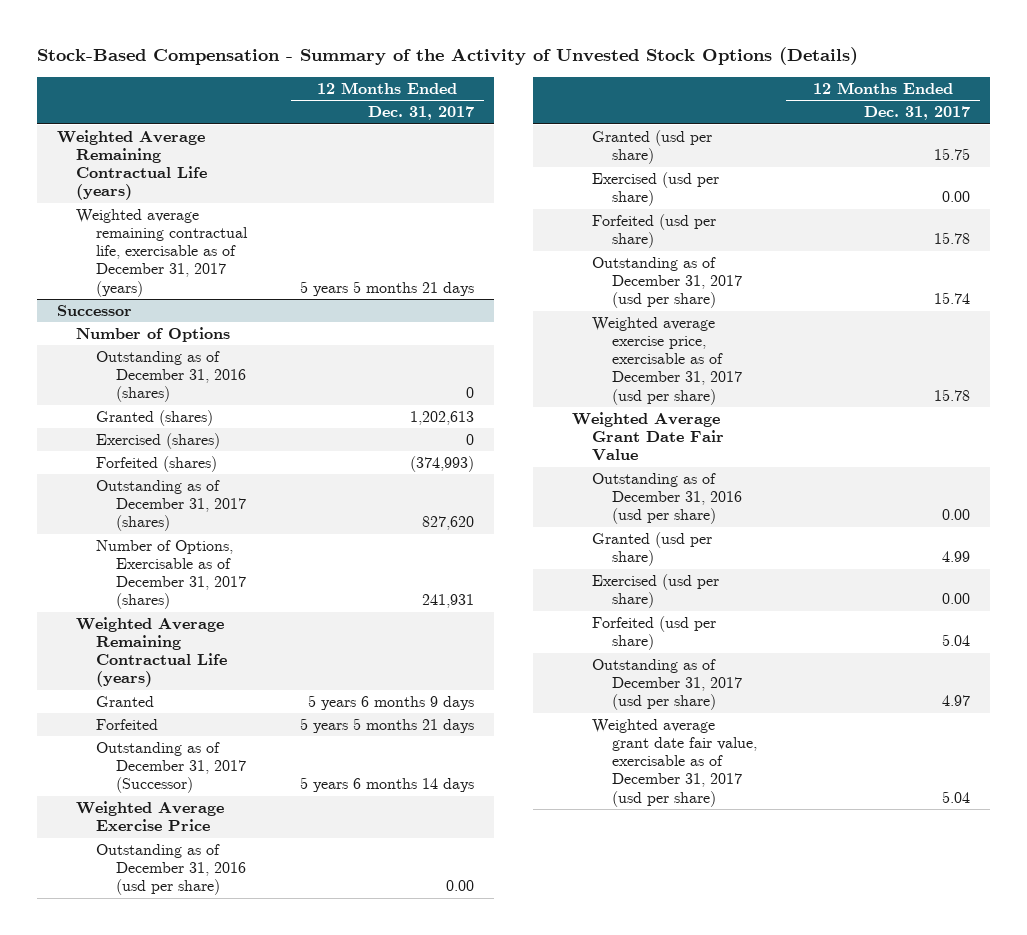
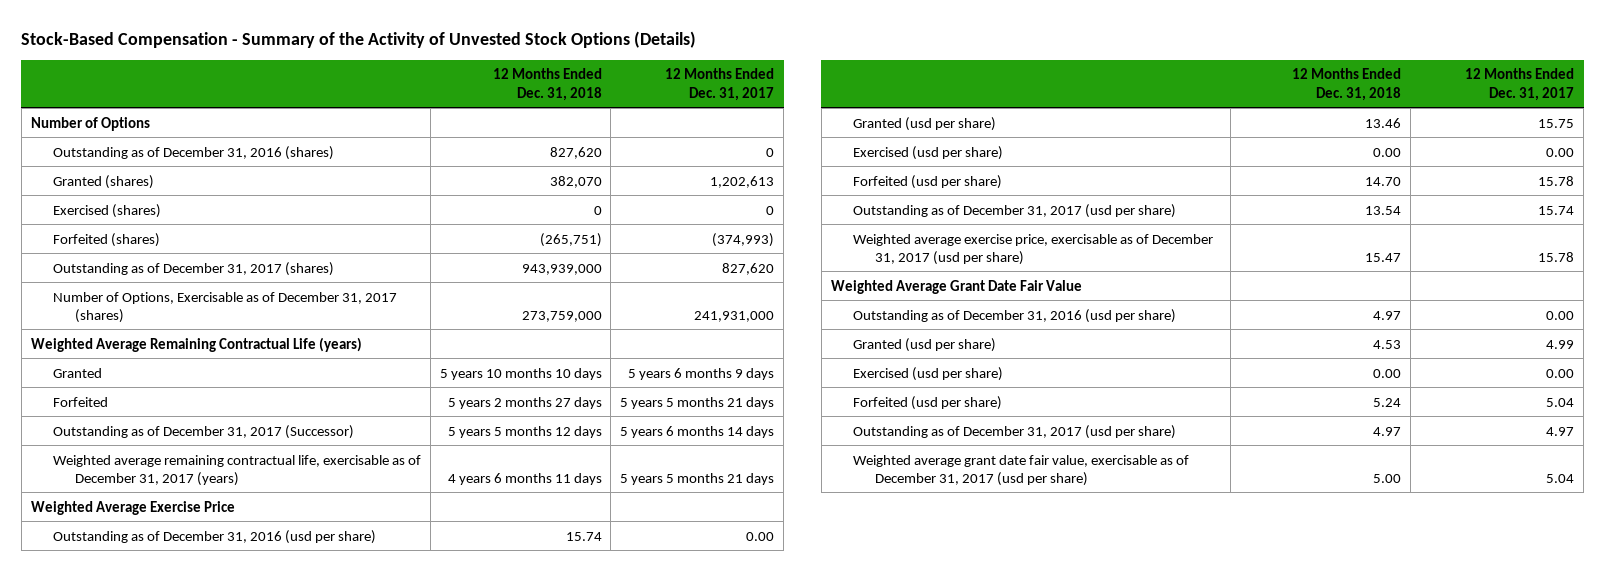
none -> [492,68,602,101] 12 Months Ended Dec. 31, 2018
[56,130,208,201] Weighted Average Remaining Contractual Life (years) -> none
[56,305,132,317] Successor -> none
[422,594,475,609] 241,931 -> [694,310,775,322] 241,931,000
[76,209,249,297] Weighted average remaining contractual life, exercisable as of December 31, 2017 (years) -> [52,454,421,486] Weighted average remaining contractual life, exercisable as of December 31, 2017 (years)

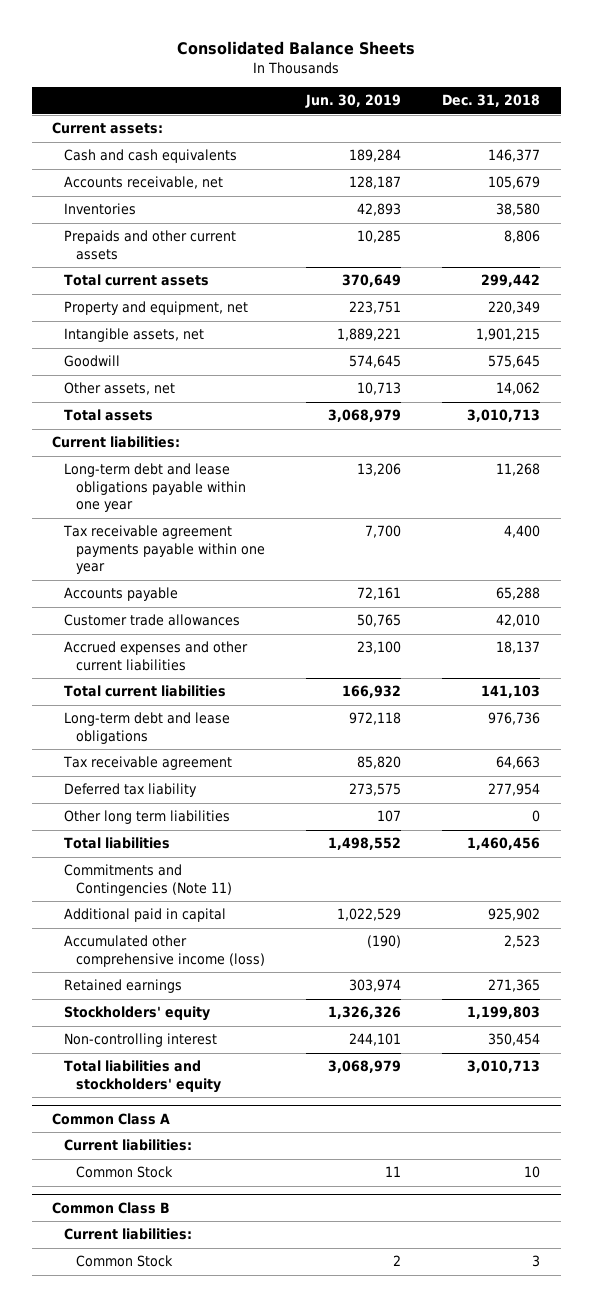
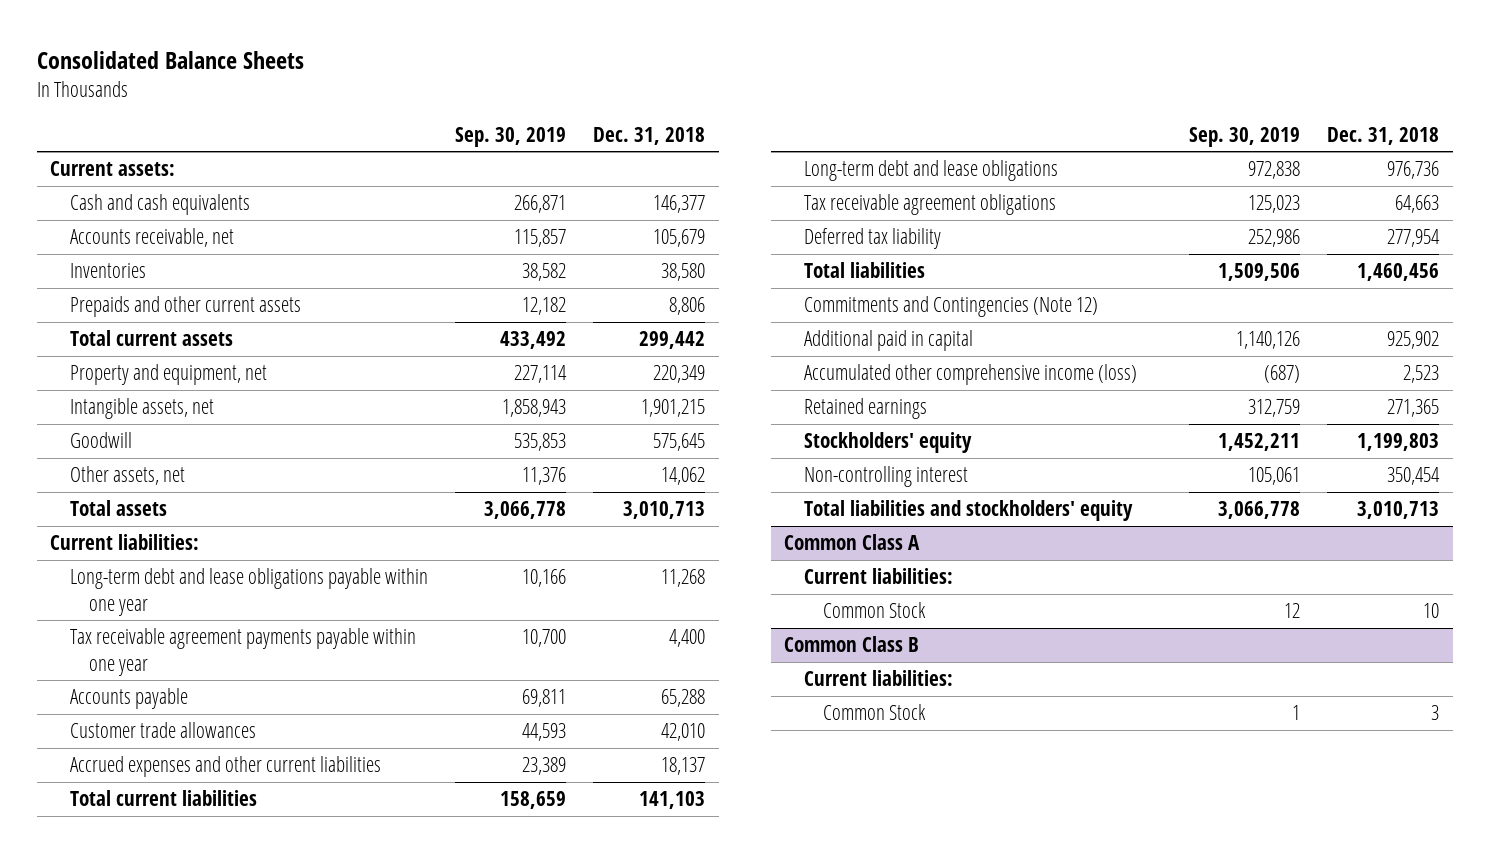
[305,94,402,109] Jun. 30, 2019 -> none
none -> [454,127,566,148] Sep. 30, 2019
[63,756,233,771] Tax receivable agreement -> [803,194,1056,216] Tax receivable agreement obligations
[64,810,231,825] Other long term liabilities -> none
[64,864,233,896] Commitments and Contingencies (Note 11) -> [803,296,1098,318] Commitments and Contingencies (Note 12)

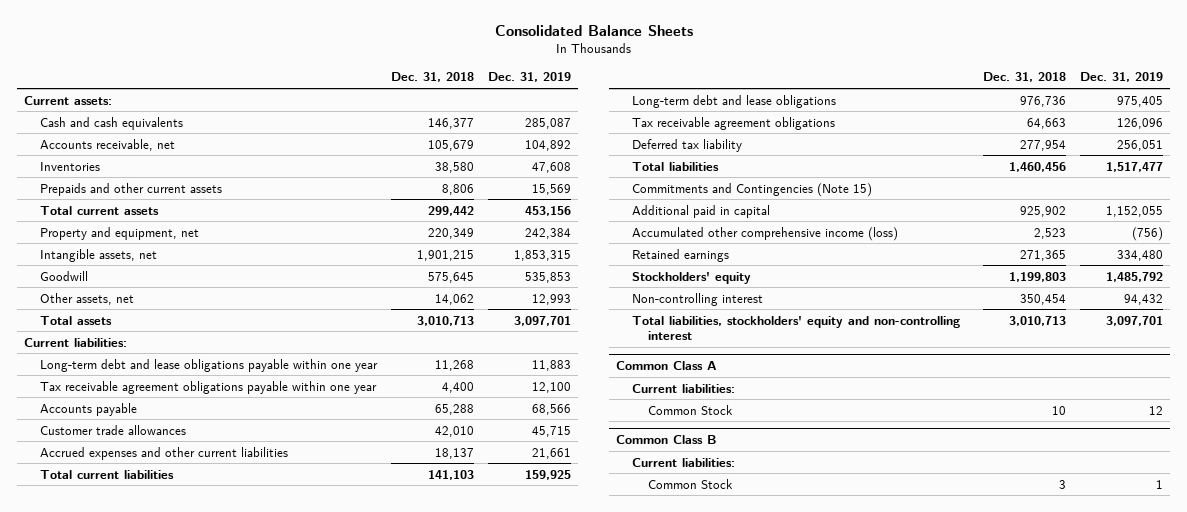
[454,127,566,148] Sep. 30, 2019 -> none
none -> [487,72,571,83] Dec. 31, 2019
[69,628,416,676] Tax receivable agreement payments payable within one year -> [39,380,377,394] Tax receivable agreement obligations payable within one year
[803,296,1098,318] Commitments and Contingencies (Note 12) -> [632,182,873,197] Commitments and Contingencies (Note 15)
[803,500,1133,522] Total liabilities and stockholders' equity -> [632,315,961,341] Total liabilities, stockholders' equity and non-controlling interest

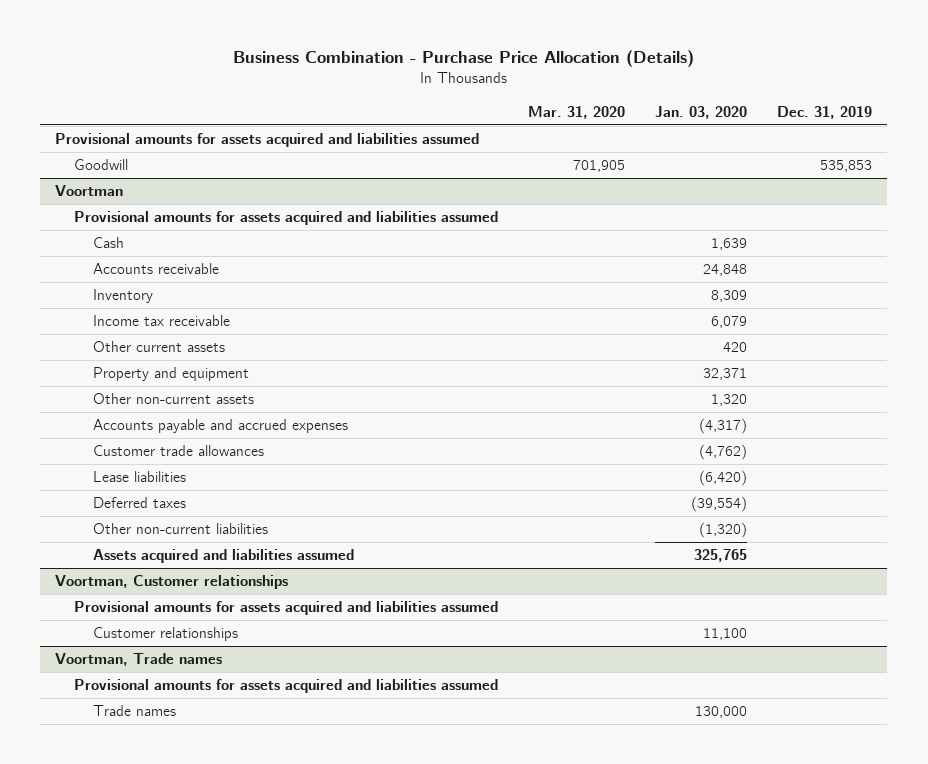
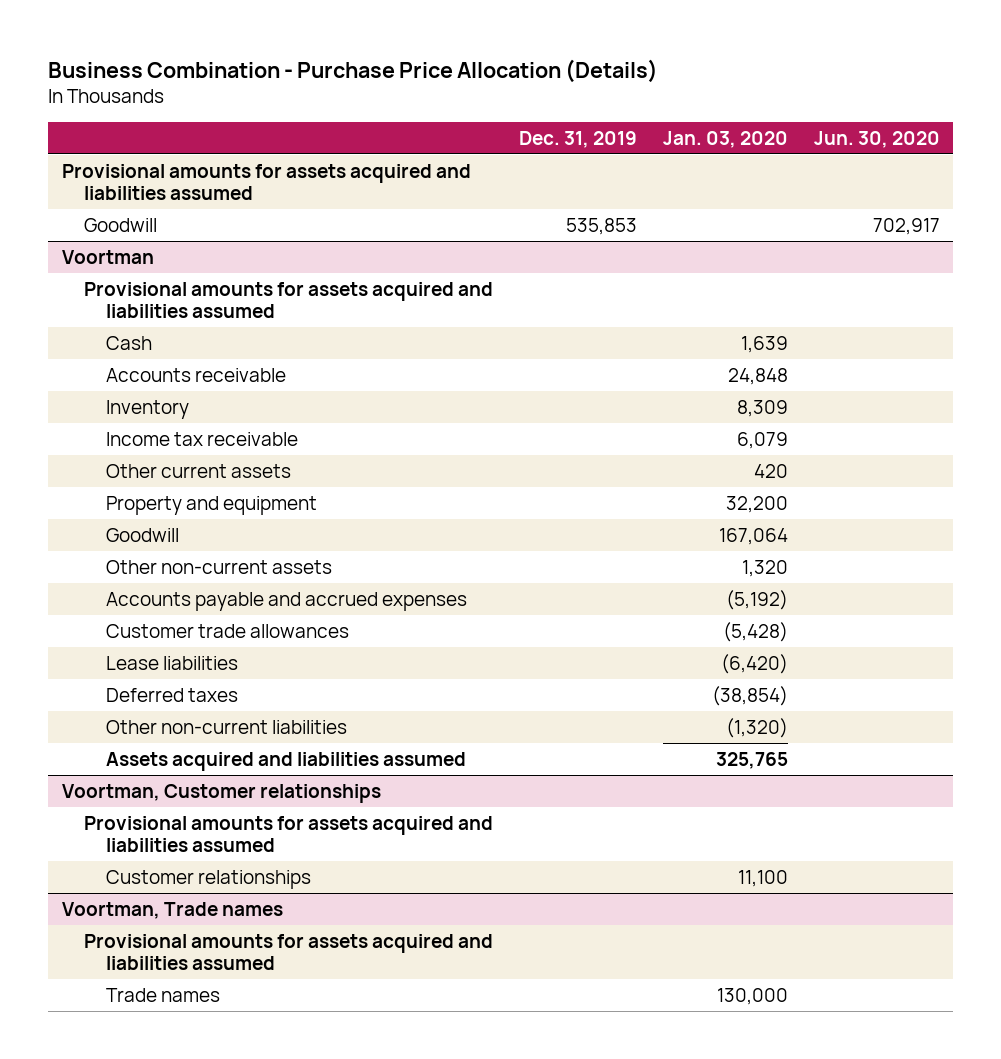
[528,105,626,119] Mar. 31, 2020 -> none
none -> [813,130,940,148] Jun. 30, 2020
[703,368,748,381] 32,371 -> [725,495,788,513] 32,200
none -> [105,527,179,542] Goodwill
[699,418,748,435] (4,317) -> [725,589,788,610] (5,192)
[699,444,748,461] (4,762) -> [722,621,788,642] (5,428)
[691,496,748,513] (39,554) -> [711,685,788,706] (38,854)

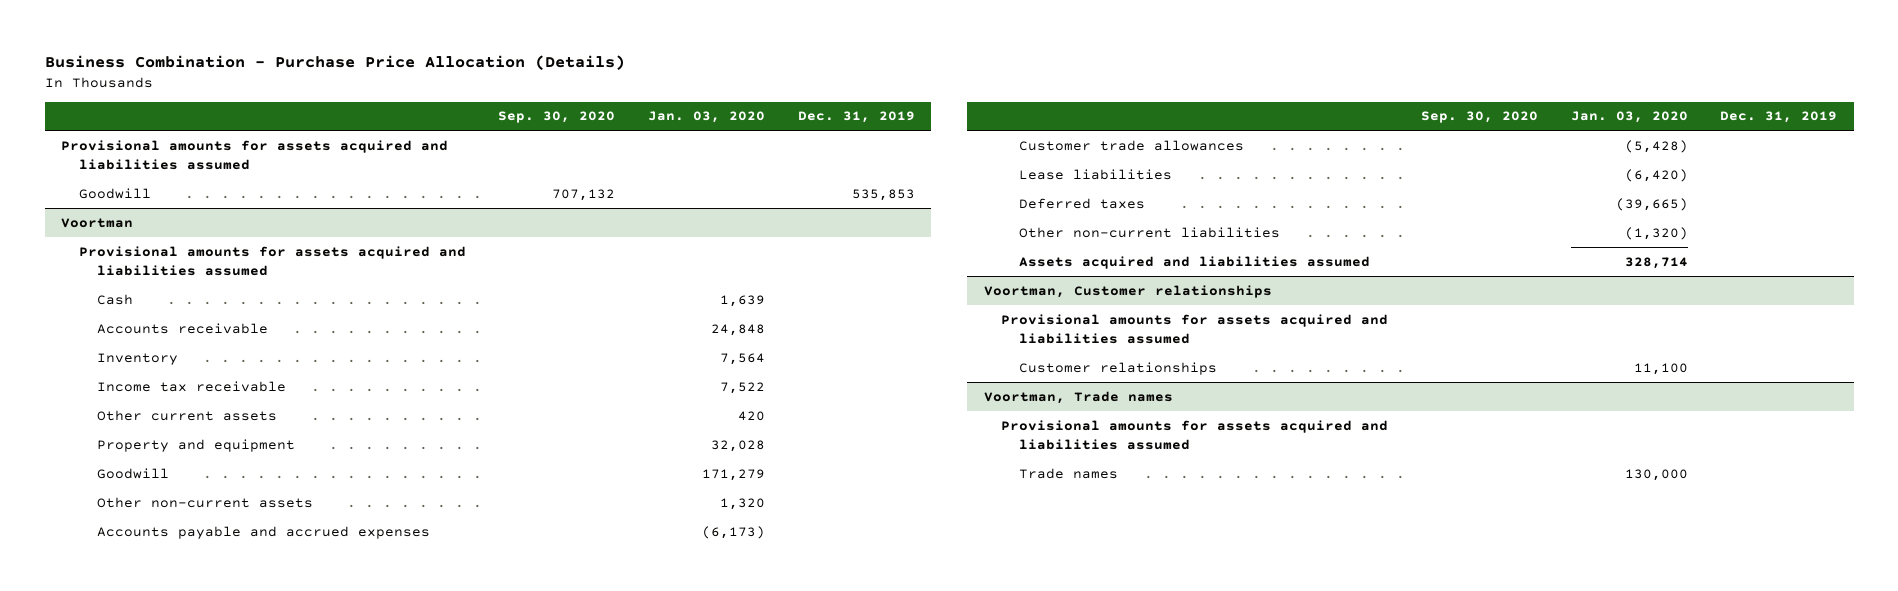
[813,130,940,148] Jun. 30, 2020 -> none
none -> [498,111,616,124] Sep. 30, 2020
[736,399,788,417] 8,309 -> [720,352,766,365] 7,564
[736,431,788,449] 6,079 -> [720,381,766,394] 7,522
[725,495,788,513] 32,200 -> [711,439,766,452] 32,028
[718,527,788,545] 167,064 -> [702,468,766,481] 171,279
[725,589,788,610] (5,192) -> [702,525,766,539] (6,173)
[711,685,788,706] (38,854) -> [1615,197,1688,211] (39,665)
[715,751,788,769] 325,765 -> [1624,256,1688,269] 328,714

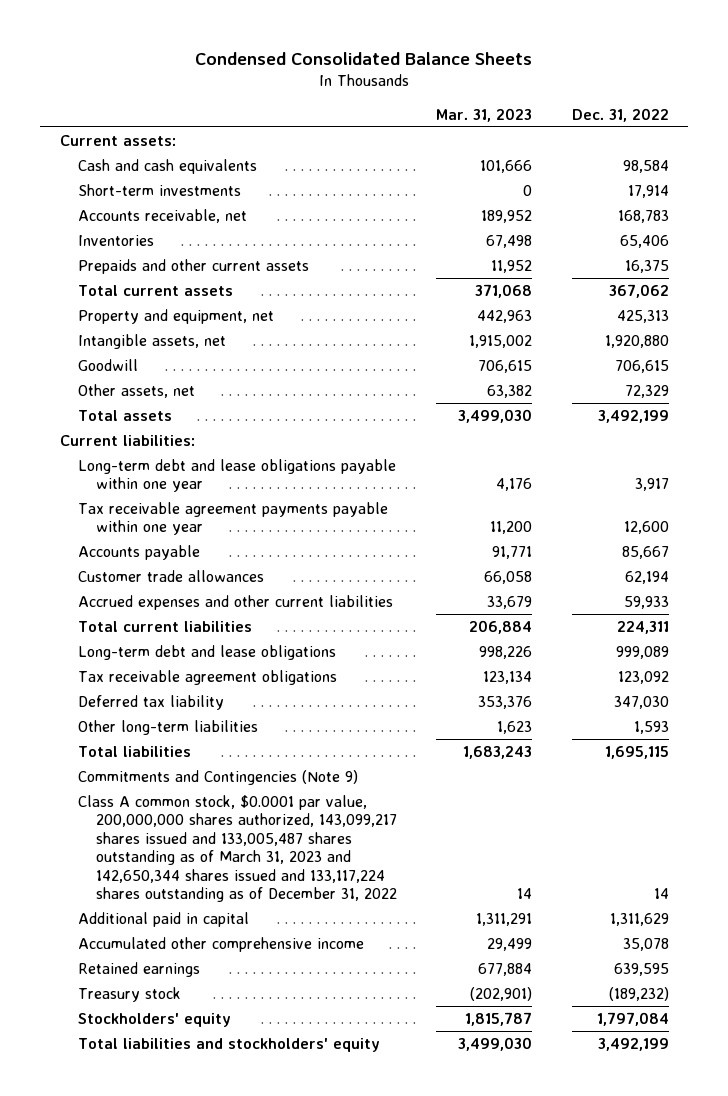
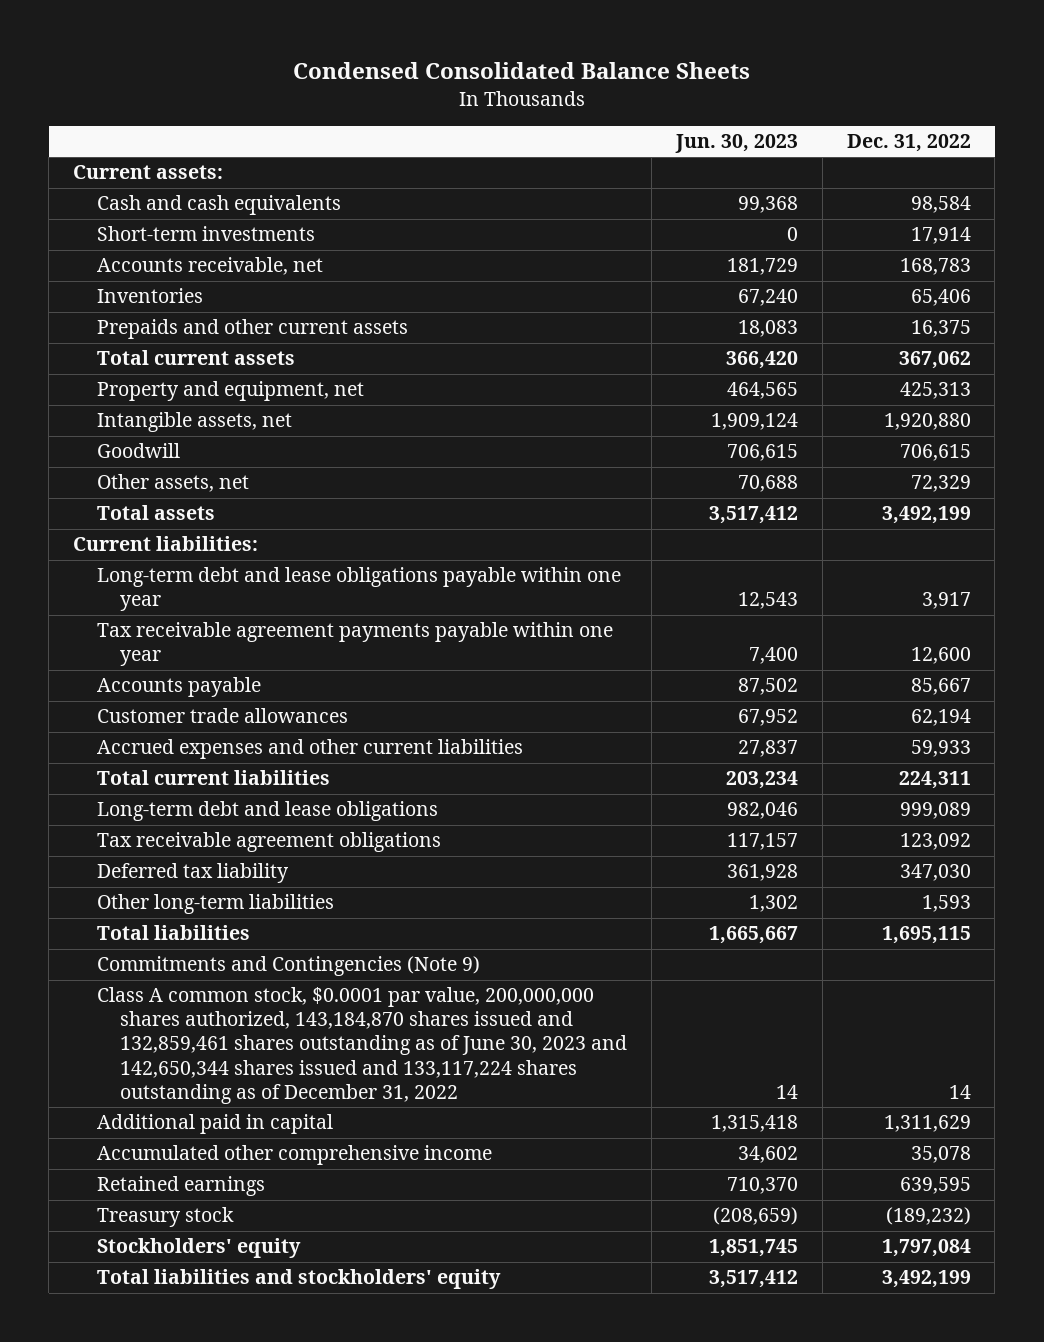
[436,107,533,122] Mar. 31, 2023 -> none
none -> [674,134,798,154] Jun. 30, 2023
[77,794,397,903] Class A common stock, $0.0001 par value, 200,000,000 shares authorized, 143,099,217 shares issued and 133,005,487 shares outstanding as of March 31, 2023 and 142,650,344 shares issued and 133,117,224 shares outstanding as of December 31, 2022 -> [96,987,628,1104] Class A common stock, $0.0001 par value, 200,000,000 shares authorized, 143,184,870 shares issued and 132,859,461 shares outstanding as of June 30, 2023 and 142,650,344 shares issued and 133,117,224 shares outstanding as of December 31, 2022

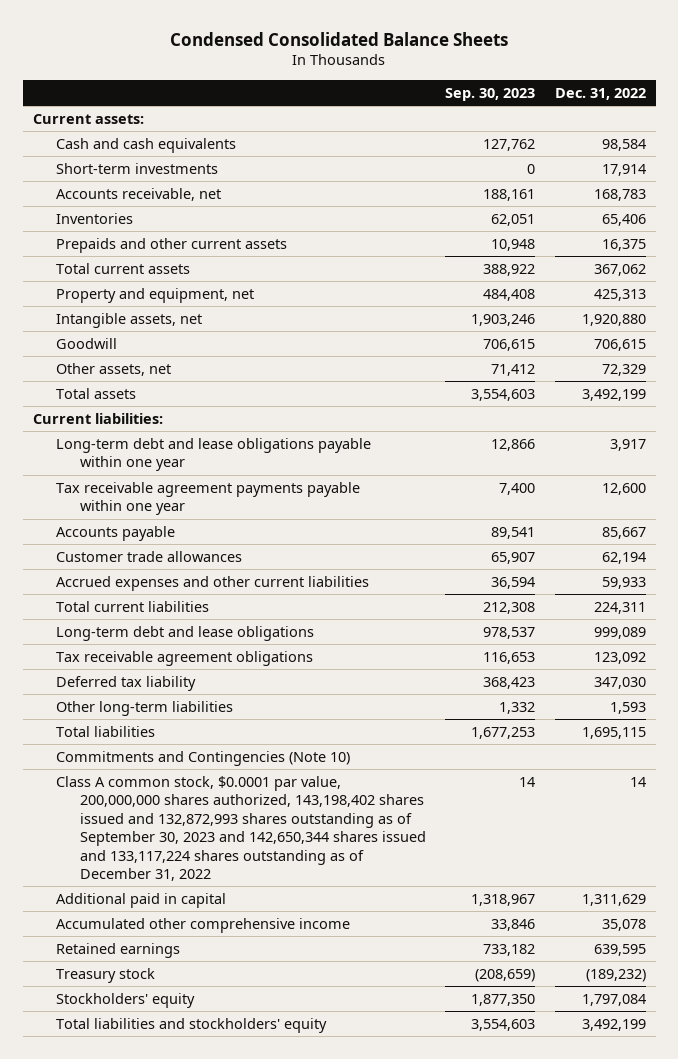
[674,134,798,154] Jun. 30, 2023 -> none
none -> [445,87,536,101] Sep. 30, 2023
[96,956,480,977] Commitments and Contingencies (Note 9) -> [56,750,351,766] Commitments and Contingencies (Note 10)
[96,987,628,1104] Class A common stock, $0.0001 par value, 200,000,000 shares authorized, 143,184,870 shares issued and 132,859,461 shares outstanding as of June 30, 2023 and 142,650,344 shares issued and 133,117,224 shares outstanding as of December 31, 2022 -> [56,775,426,882] Class A common stock, $0.0001 par value, 200,000,000 shares authorized, 143,198,402 shares issued and 132,872,993 shares outstanding as of September 30, 2023 and 142,650,344 shares issued and 133,117,224 shares outstanding as of December 31, 2022

